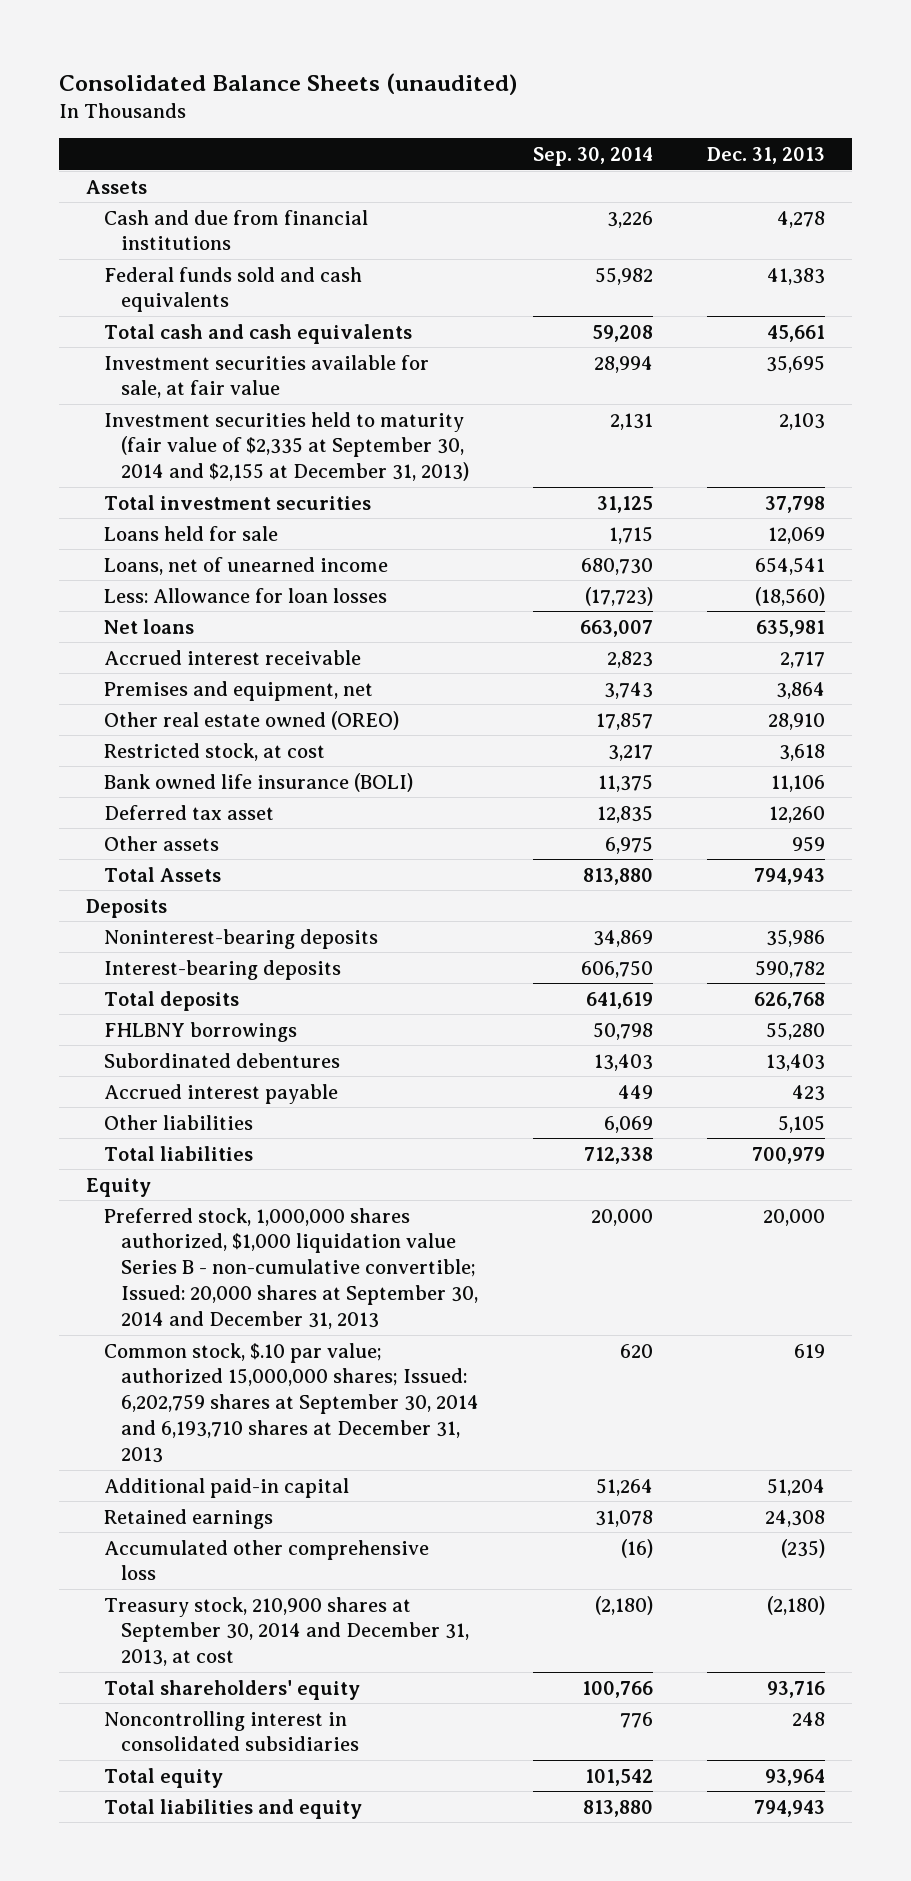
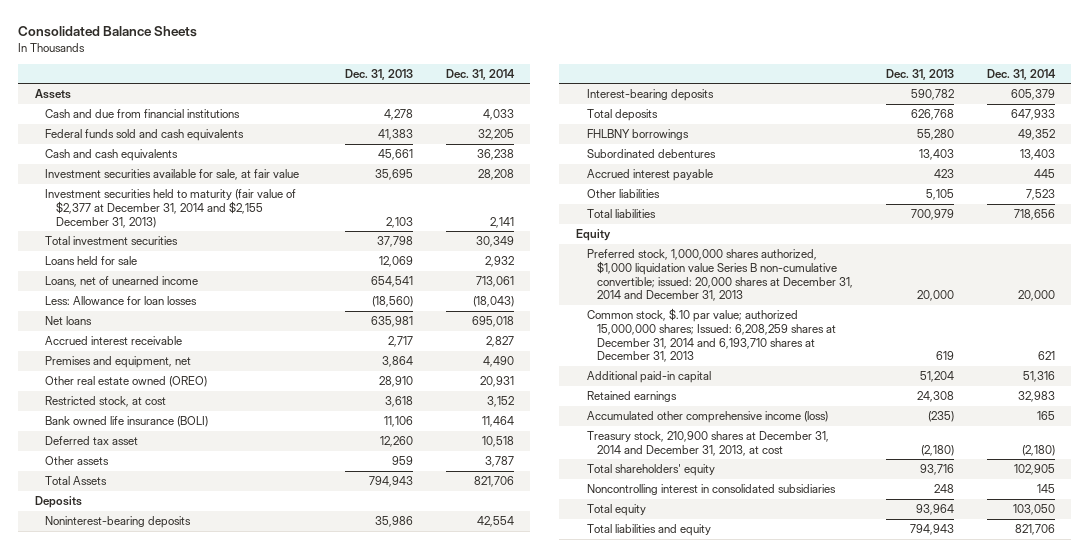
[59,72,518,95] Consolidated Balance Sheets (unaudited) -> [18,26,198,38] Consolidated Balance Sheets
[532,147,653,167] Sep. 30, 2014 -> none
none -> [445,68,515,80] Dec. 31, 2014
[103,323,412,344] Total cash and cash equivalents -> [45,149,179,162] Cash and cash equivalents
[103,411,469,482] Investment securities held to maturity (fair value of $2,335 at September 30, 2014 and $2,155 at December 31, 2013) -> [45,189,297,228] Investment securities held to maturity (fair value of $2,377 at December 31, 2014 and $2,155 December 31, 2013)
[103,1207,478,1329] Preferred stock, 1,000,000 shares authorized, $1,000 liquidation value Series B - non-cumulative convertible; Issued: 20,000 shares at September 30, 2014 and December 31, 2013 -> [586,249,854,302] Preferred stock, 1,000,000 shares authorized, $1,000 liquidation value Series B non-cumulative convertible; issued: 20,000 shares at December 31, 2014 and December 31, 2013
[103,1342,479,1463] Common stock, $.10 par value; authorized 15,000,000 shares; Issued: 6,202,759 shares at September 30, 2014 and 6,193,710 shares at December 31, 2013 -> [586,308,837,363] Common stock, $.10 par value; authorized 15,000,000 shares; Issued: 6,208,259 shares at December 31, 2014 and 6,193,710 shares at December 31, 2013
[103,1539,429,1581] Accumulated other comprehensive loss -> [586,411,828,424] Accumulated other comprehensive income (loss)
[103,1596,469,1667] Treasury stock, 210,900 shares at September 30, 2014 and December 31, 2013, at cost -> [586,431,829,456] Treasury stock, 210,900 shares at December 31, 2014 and December 31, 2013, at cost

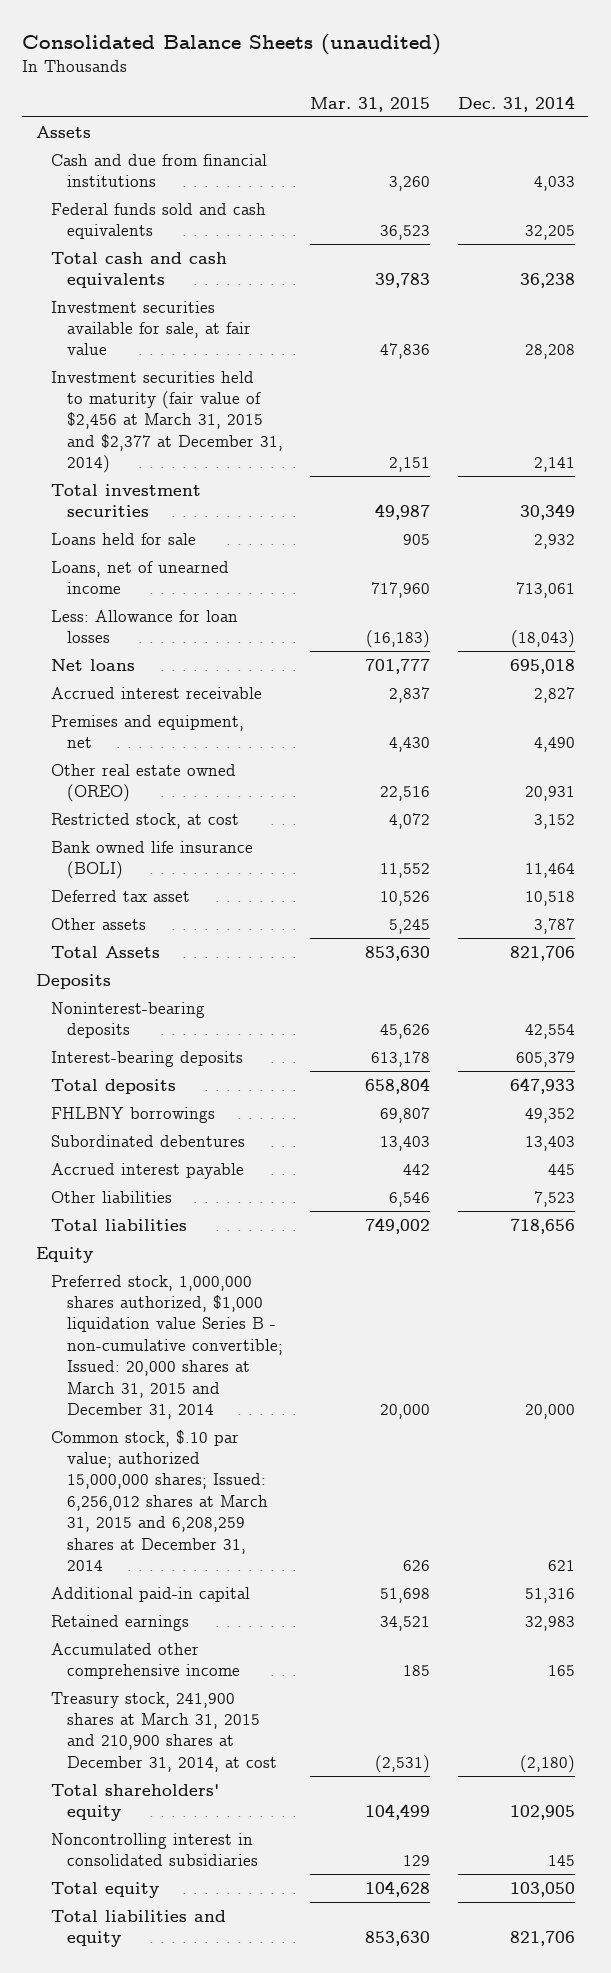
[18,26,198,38] Consolidated Balance Sheets -> [22,33,442,55] Consolidated Balance Sheets (unaudited)
[345,68,414,80] Dec. 31, 2013 -> none
none -> [310,96,431,112] Mar. 31, 2015
[45,149,179,162] Cash and cash equivalents -> [51,251,228,289] Total cash and cash equivalents
[45,189,297,228] Investment securities held to maturity (fair value of $2,377 at December 31, 2014 and $2,155 December 31, 2013) -> [51,370,284,474] Investment securities held to maturity (fair value of $2,456 at March 31, 2015 and $2,377 at December 31, 2014)
[586,249,854,302] Preferred stock, 1,000,000 shares authorized, $1,000 liquidation value Series B non-cumulative convertible; issued: 20,000 shares at December 31, 2014 and December 31, 2013 -> [51,1274,284,1419] Preferred stock, 1,000,000 shares authorized, $1,000 liquidation value Series B - non-cumulative convertible; Issued: 20,000 shares at March 31, 2015 and December 31, 2014
[586,308,837,363] Common stock, $.10 par value; authorized 15,000,000 shares; Issued: 6,208,259 shares at December 31, 2014 and 6,193,710 shares at December 31, 2013 -> [51,1429,269,1571] Common stock, $.10 par value; authorized 15,000,000 shares; Issued: 6,256,012 shares at March 31, 2015 and 6,208,259 shares at December 31, 2014
[586,411,828,424] Accumulated other comprehensive income (loss) -> [51,1642,241,1680] Accumulated other comprehensive income
[586,431,829,456] Treasury stock, 210,900 shares at December 31, 2014 and December 31, 2013, at cost -> [51,1691,278,1772] Treasury stock, 241,900 shares at March 31, 2015 and 210,900 shares at December 31, 2014, at cost

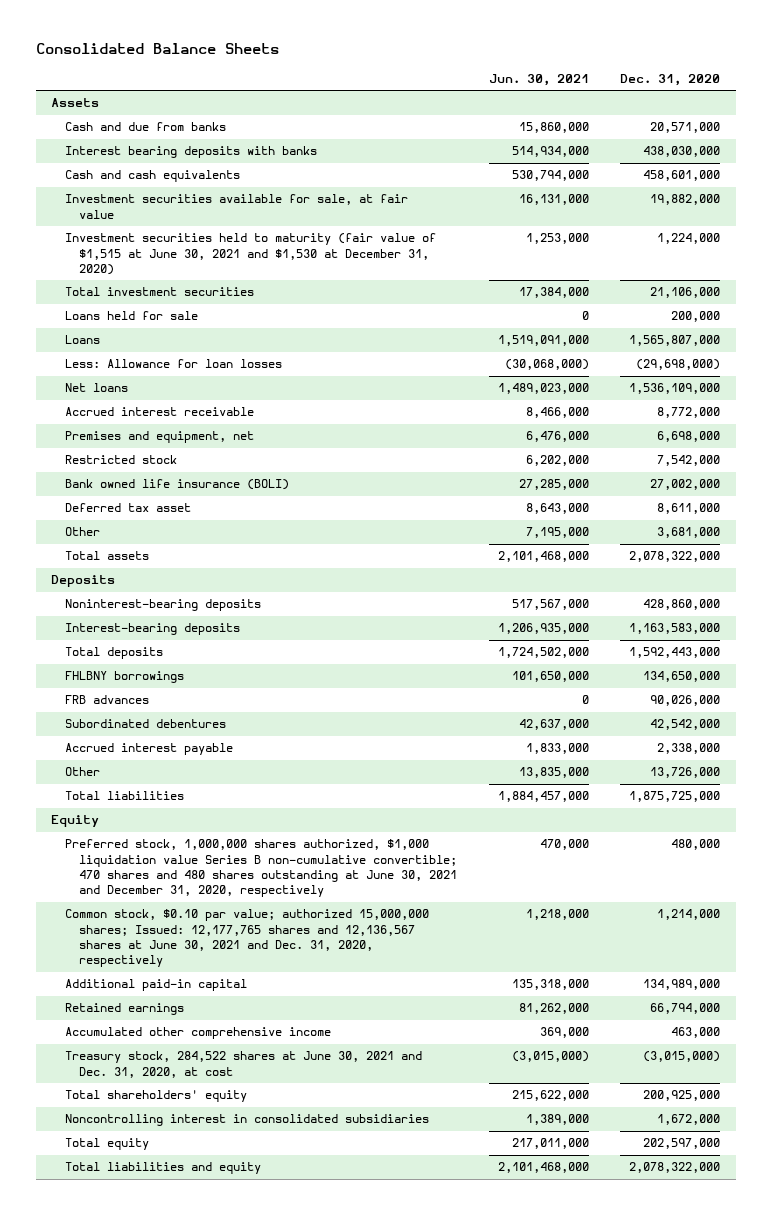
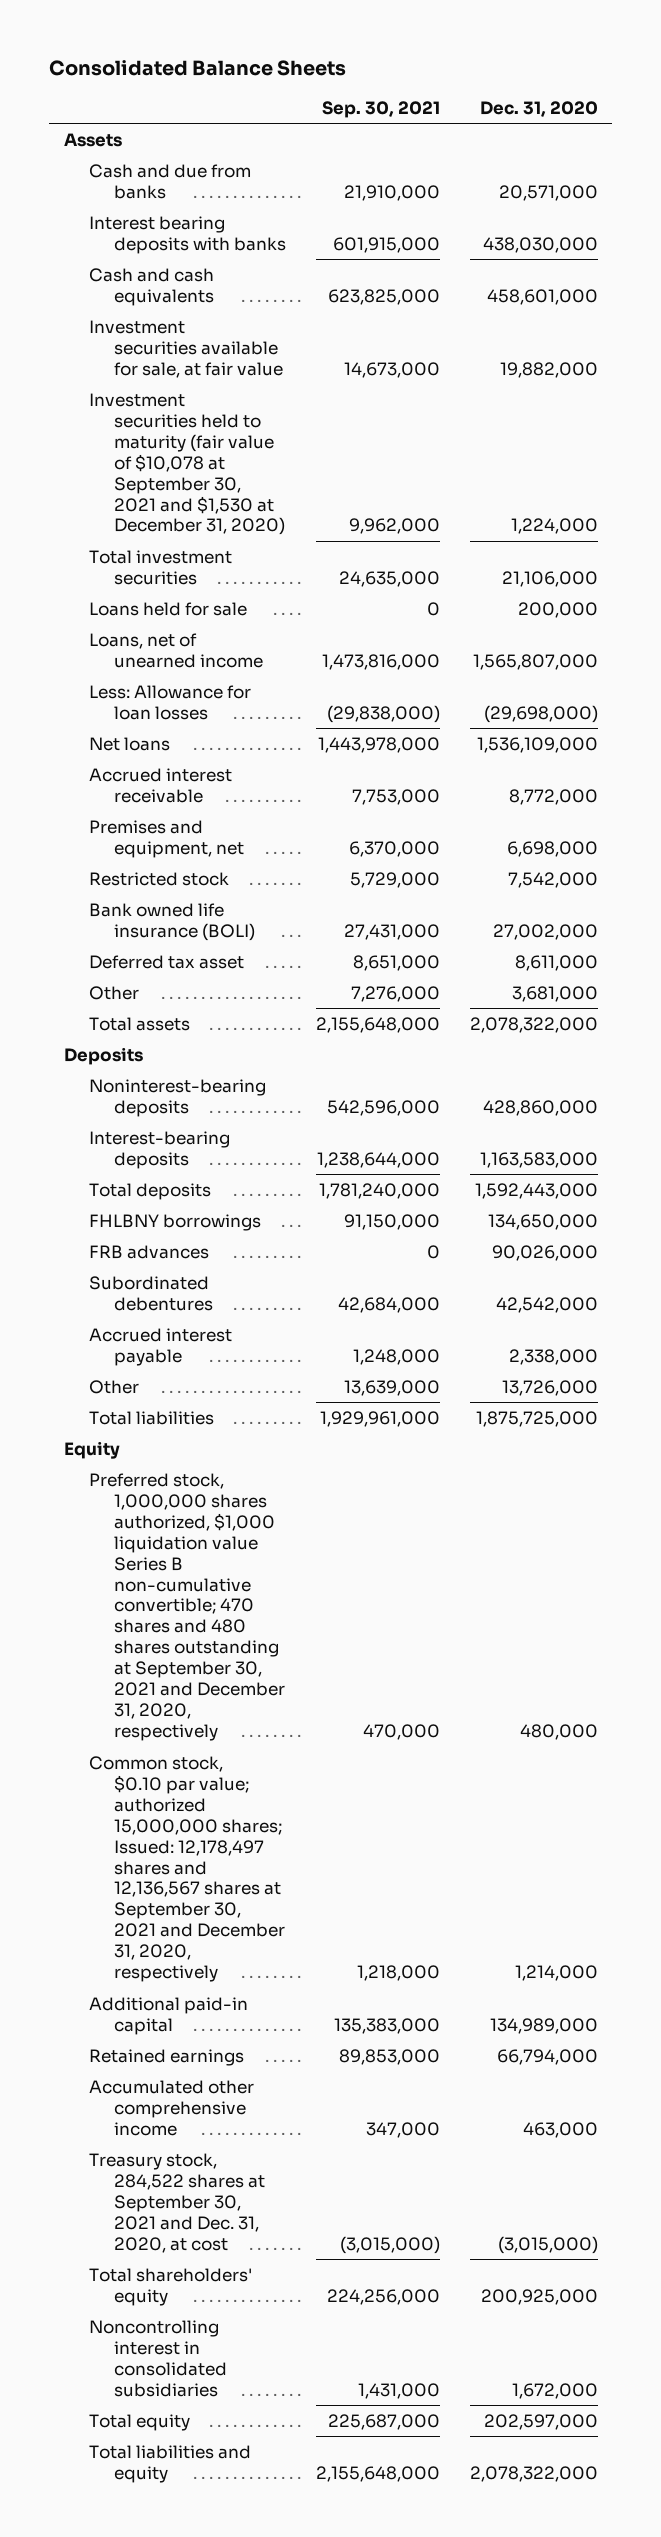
[488,73,589,86] Jun. 30, 2021 -> none
none -> [322,100,441,118] Sep. 30, 2021
[65,233,437,276] Investment securities held to maturity (fair value of $1,515 at June 30, 2021 and $1,530 at December 31, 2020) -> [89,392,286,536] Investment securities held to maturity (fair value of $10,078 at September 30, 2021 and $1,530 at December 31, 2020)
[65,335,101,345] Loans -> [89,632,264,668] Loans, net of unearned income
[65,839,458,898] Preferred stock, 1,000,000 shares authorized, $1,000 liquidation value Series B non-cumulative convertible; 470 shares and 480 shares outstanding at June 30, 2021 and December 31, 2020, respectively -> [89,1472,286,1742] Preferred stock, 1,000,000 shares authorized, $1,000 liquidation value Series B non-cumulative convertible; 470 shares and 480 shares outstanding at September 30, 2021 and December 31, 2020, respectively
[65,909,430,968] Common stock, $0.10 par value; authorized 15,000,000 shares; Issued: 12,177,765 shares and 12,136,567 shares at June 30, 2021 and Dec. 31, 2020, respectively -> [89,1755,286,1983] Common stock, $0.10 par value; authorized 15,000,000 shares; Issued: 12,178,497 shares and 12,136,567 shares at September 30, 2021 and December 31, 2020, respectively
[65,1051,423,1078] Treasury stock, 284,522 shares at June 30, 2021 and Dec. 31, 2020, at cost -> [89,2152,266,2253] Treasury stock, 284,522 shares at September 30, 2021 and Dec. 31, 2020, at cost

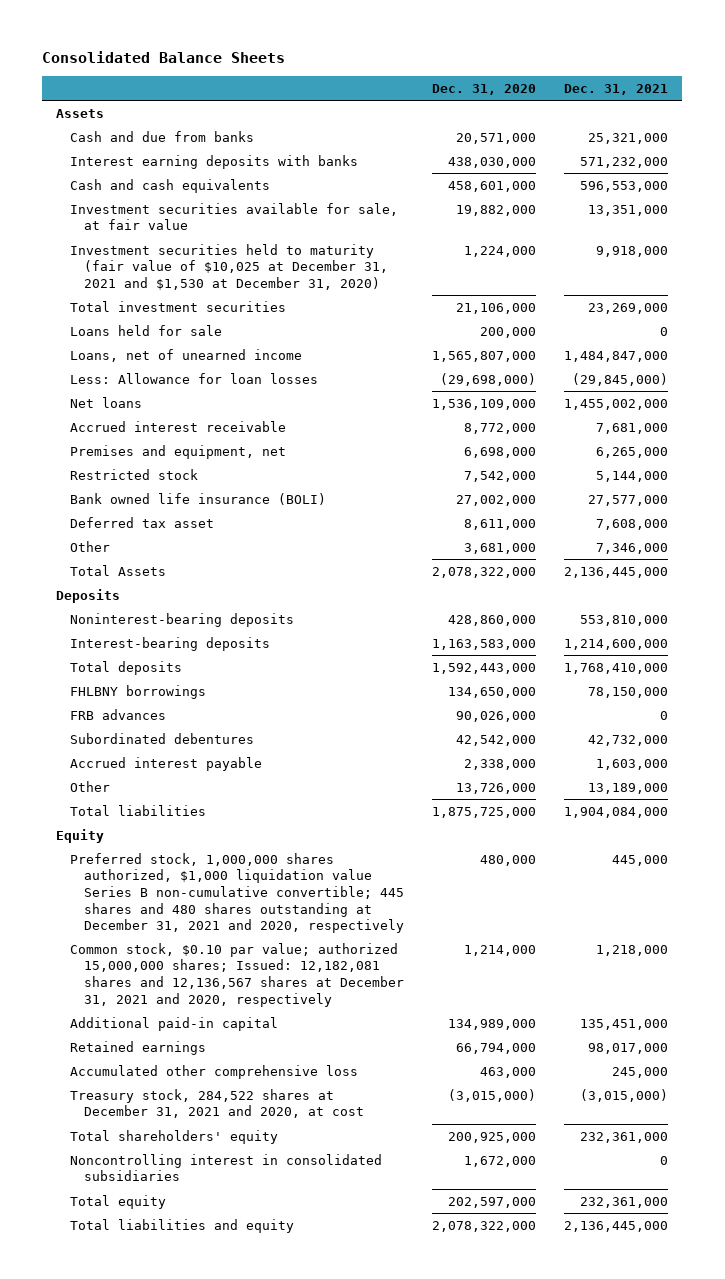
[322,100,441,118] Sep. 30, 2021 -> none
none -> [564,83,669,95] Dec. 31, 2021
[89,215,287,254] Interest bearing deposits with banks -> [70,154,359,169] Interest earning deposits with banks
[89,392,286,536] Investment securities held to maturity (fair value of $10,078 at September 30, 2021 and $1,530 at December 31, 2020) -> [70,243,389,291] Investment securities held to maturity (fair value of $10,025 at December 31, 2021 and $1,530 at December 31, 2020)
[89,1016,191,1031] Total assets -> [70,564,167,576] Total Assets
[89,1472,286,1742] Preferred stock, 1,000,000 shares authorized, $1,000 liquidation value Series B non-cumulative convertible; 470 shares and 480 shares outstanding at September 30, 2021 and December 31, 2020, respectively -> [70,852,405,934] Preferred stock, 1,000,000 shares authorized, $1,000 liquidation value Series B non-cumulative convertible; 445 shares and 480 shares outstanding at December 31, 2021 and 2020, respectively
[89,1755,286,1983] Common stock, $0.10 par value; authorized 15,000,000 shares; Issued: 12,178,497 shares and 12,136,567 shares at September 30, 2021 and December 31, 2020, respectively -> [70,942,405,1007] Common stock, $0.10 par value; authorized 15,000,000 shares; Issued: 12,182,081 shares and 12,136,567 shares at December 31, 2021 and 2020, respectively
[89,2079,255,2136] Accumulated other comprehensive income -> [70,1064,359,1079] Accumulated other comprehensive loss
[89,2152,266,2253] Treasury stock, 284,522 shares at September 30, 2021 and Dec. 31, 2020, at cost -> [70,1088,365,1119] Treasury stock, 284,522 shares at December 31, 2021 and 2020, at cost

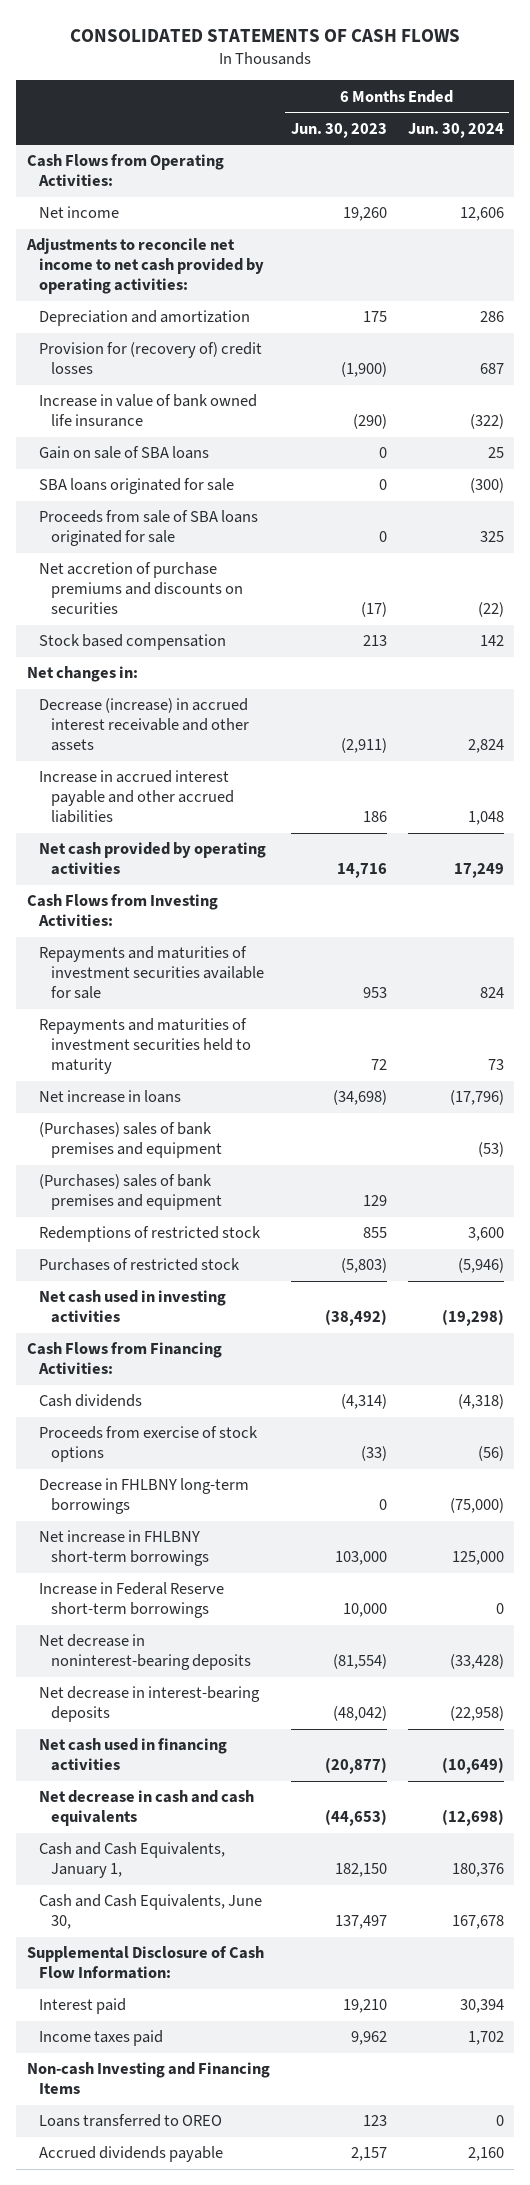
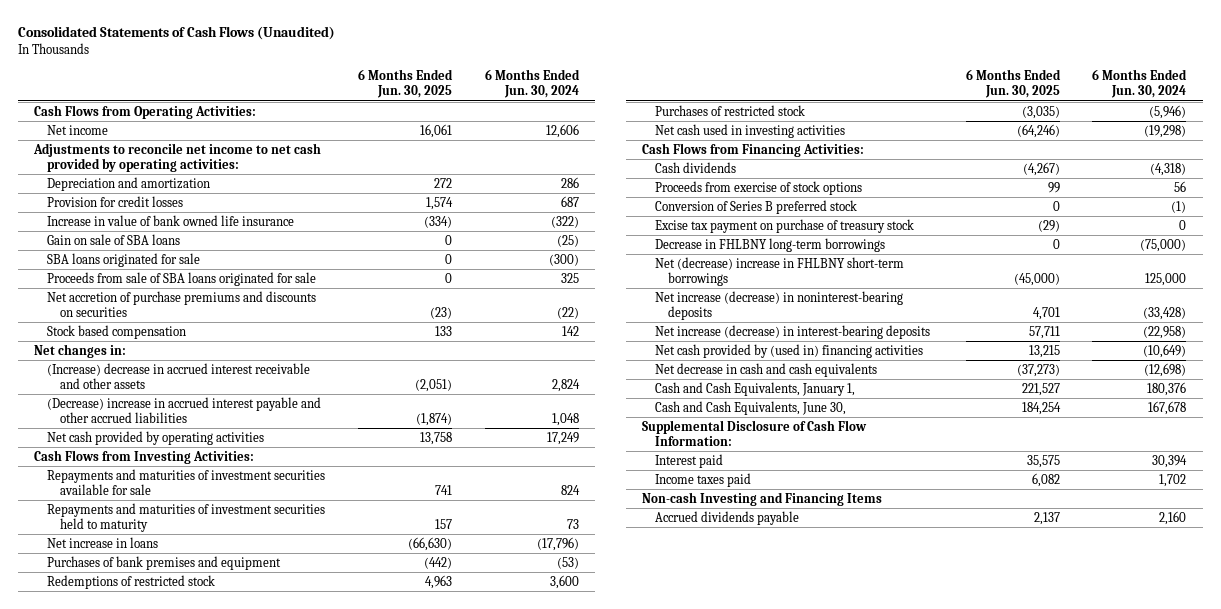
[70,28,461,42] CONSOLIDATED STATEMENTS OF CASH FLOWS -> [17,26,335,41] Consolidated Statements of Cash Flows (Unaudited)
[290,122,387,138] Jun. 30, 2023 -> none
none -> [357,69,453,98] 6 Months Ended Jun. 30, 2025
[38,342,262,375] Provision for (recovery of) credit losses -> [47,195,184,207] Provision for credit losses
[487,447,504,459] 25 -> [556,234,579,247] (25)
[38,698,249,752] Decrease (increase) in accrued interest receivable and other assets -> [47,362,311,389] (Increase) decrease in accrued interest receivable and other assets
[38,770,234,824] Increase in accrued interest payable and other accrued liabilities -> [47,396,322,423] (Decrease) increase in accrued interest payable and other accrued liabilities
[38,1174,222,1211] (Purchases) sales of bank premises and equipment -> none
[38,1122,222,1159] (Purchases) sales of bank premises and equipment -> [47,555,282,570] Purchases of bank premises and equipment
[477,1446,504,1462] (56) -> [1174,180,1187,192] 56
none -> [654,199,857,214] Conversion of Series B preferred stock
none -> [654,218,914,233] Excise tax payment on purchase of treasury stock
[38,1582,224,1619] Increase in Federal Reserve short-term borrowings -> none
[38,1530,209,1567] Net increase in FHLBNY short-term borrowings -> [654,256,904,286] Net (decrease) increase in FHLBNY short-term borrowings
[38,1634,251,1671] Net decrease in noninterest-bearing deposits -> [654,290,903,320] Net increase (decrease) in noninterest-bearing deposits
[38,1686,260,1723] Net decrease in interest-bearing deposits -> [654,324,930,339] Net increase (decrease) in interest-bearing deposits
[38,1738,227,1772] Net cash used in financing activities -> [654,343,923,358] Net cash provided by (used in) financing activities
[38,2114,222,2128] Loans transferred to OREO -> none

